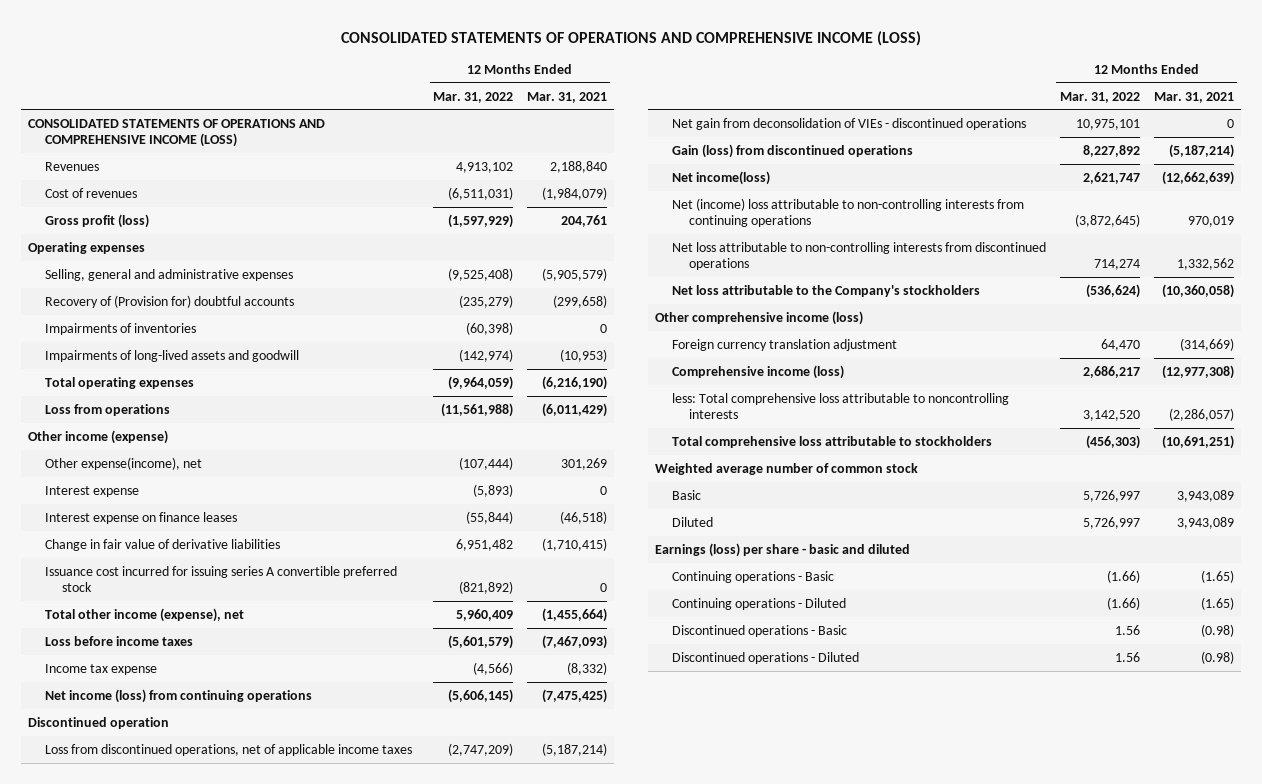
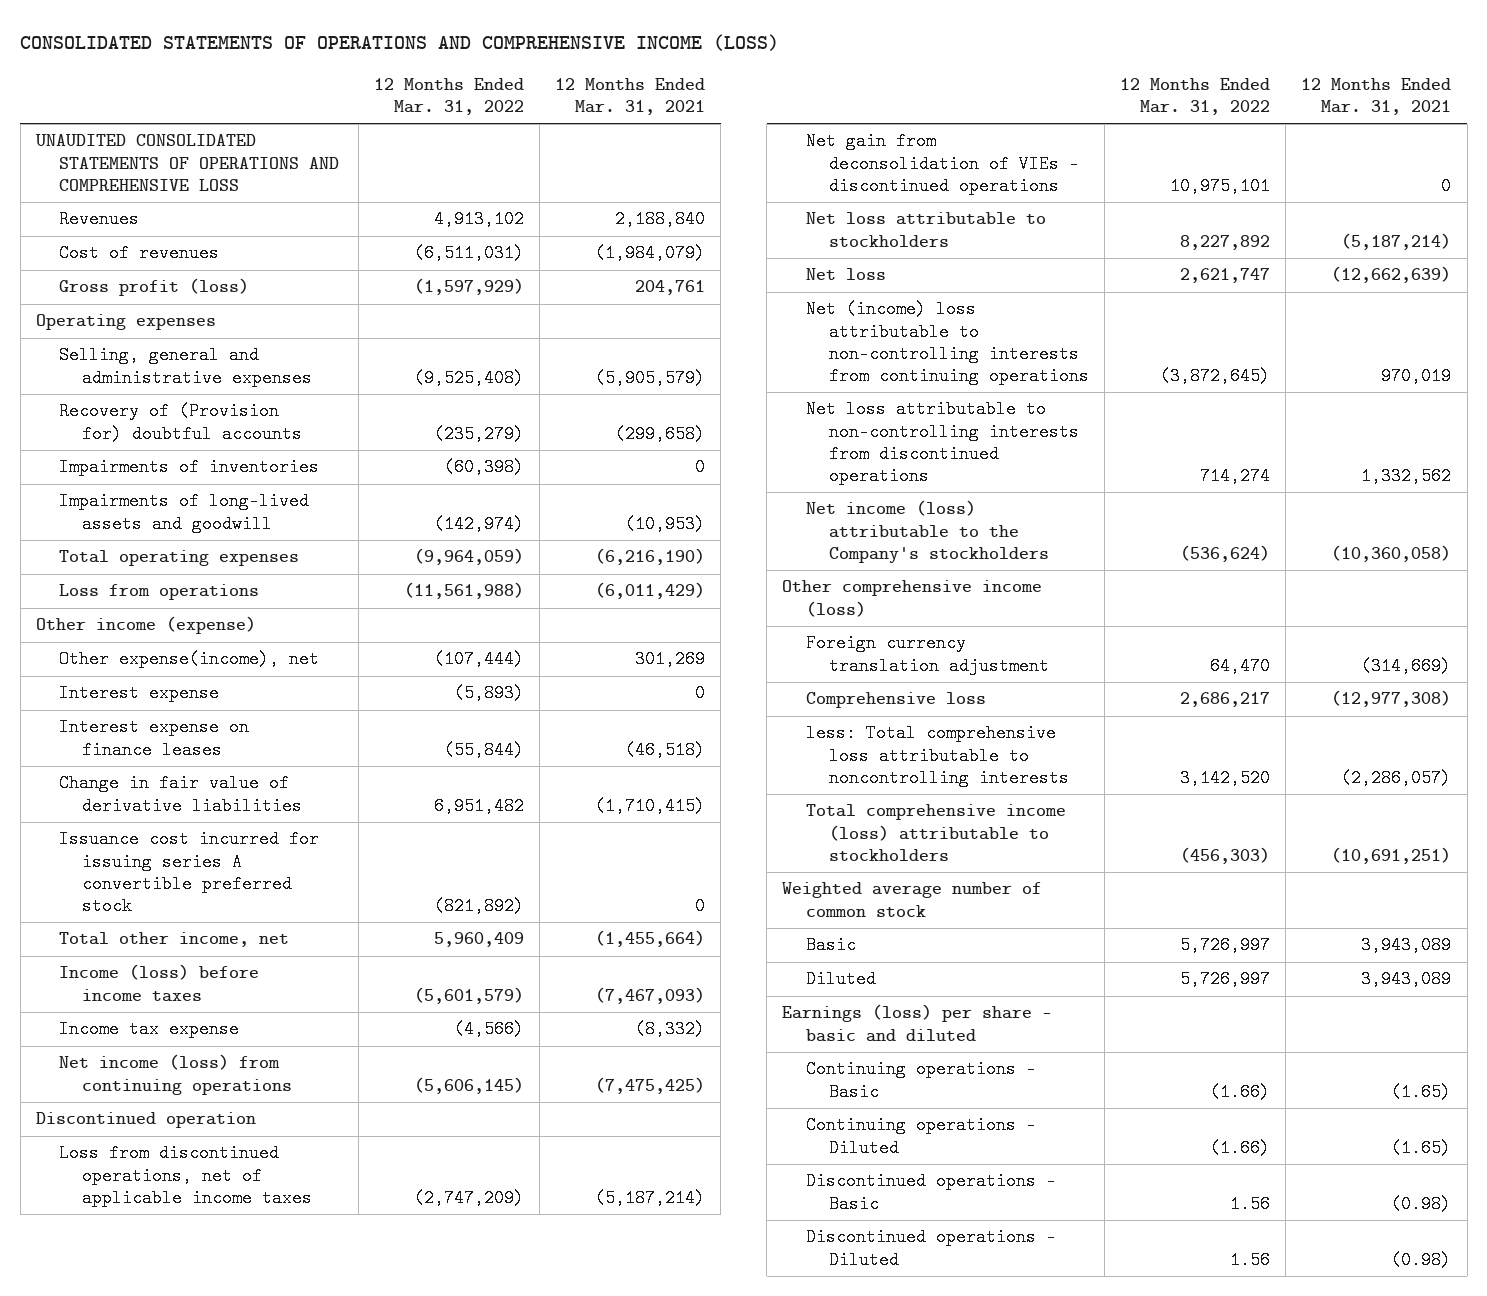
[28,118,326,147] CONSOLIDATED STATEMENTS OF OPERATIONS AND COMPREHENSIVE INCOME (LOSS) -> [34,134,340,191] UNAUDITED CONSOLIDATED STATEMENTS OF OPERATIONS AND COMPREHENSIVE LOSS
[45,607,245,622] Total other income (expense), net -> [59,932,290,948] Total other income, net
[45,635,194,646] Loss before income taxes -> [59,964,260,1002] Income (loss) before income taxes
[671,143,913,158] Gain (loss) from discontinued operations -> [805,212,1046,247] Net loss attributable to stockholders
[671,170,770,185] Net income(loss) -> [805,268,886,281] Net loss
[671,284,980,297] Net loss attributable to the Company's stockholders -> [805,500,1049,563] Net income (loss) attributable to the Company's stockholders
[671,364,844,379] Comprehensive income (loss) -> [805,692,986,709] Comprehensive loss
[671,435,992,448] Total comprehensive loss attributable to stockholders -> [805,804,1066,861] Total comprehensive income (loss) attributable to stockholders

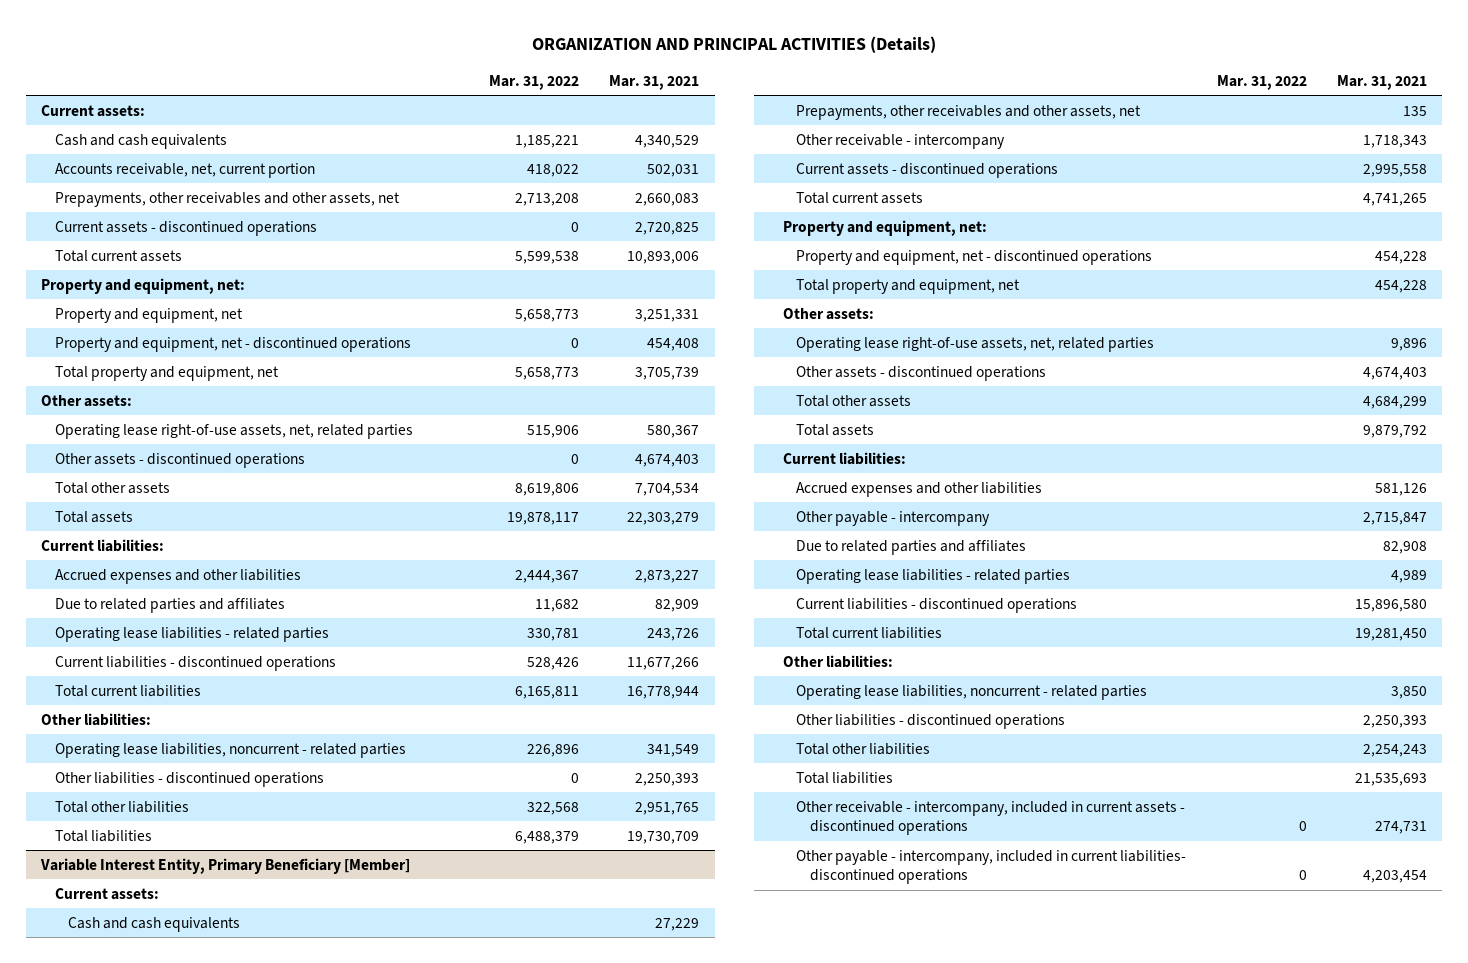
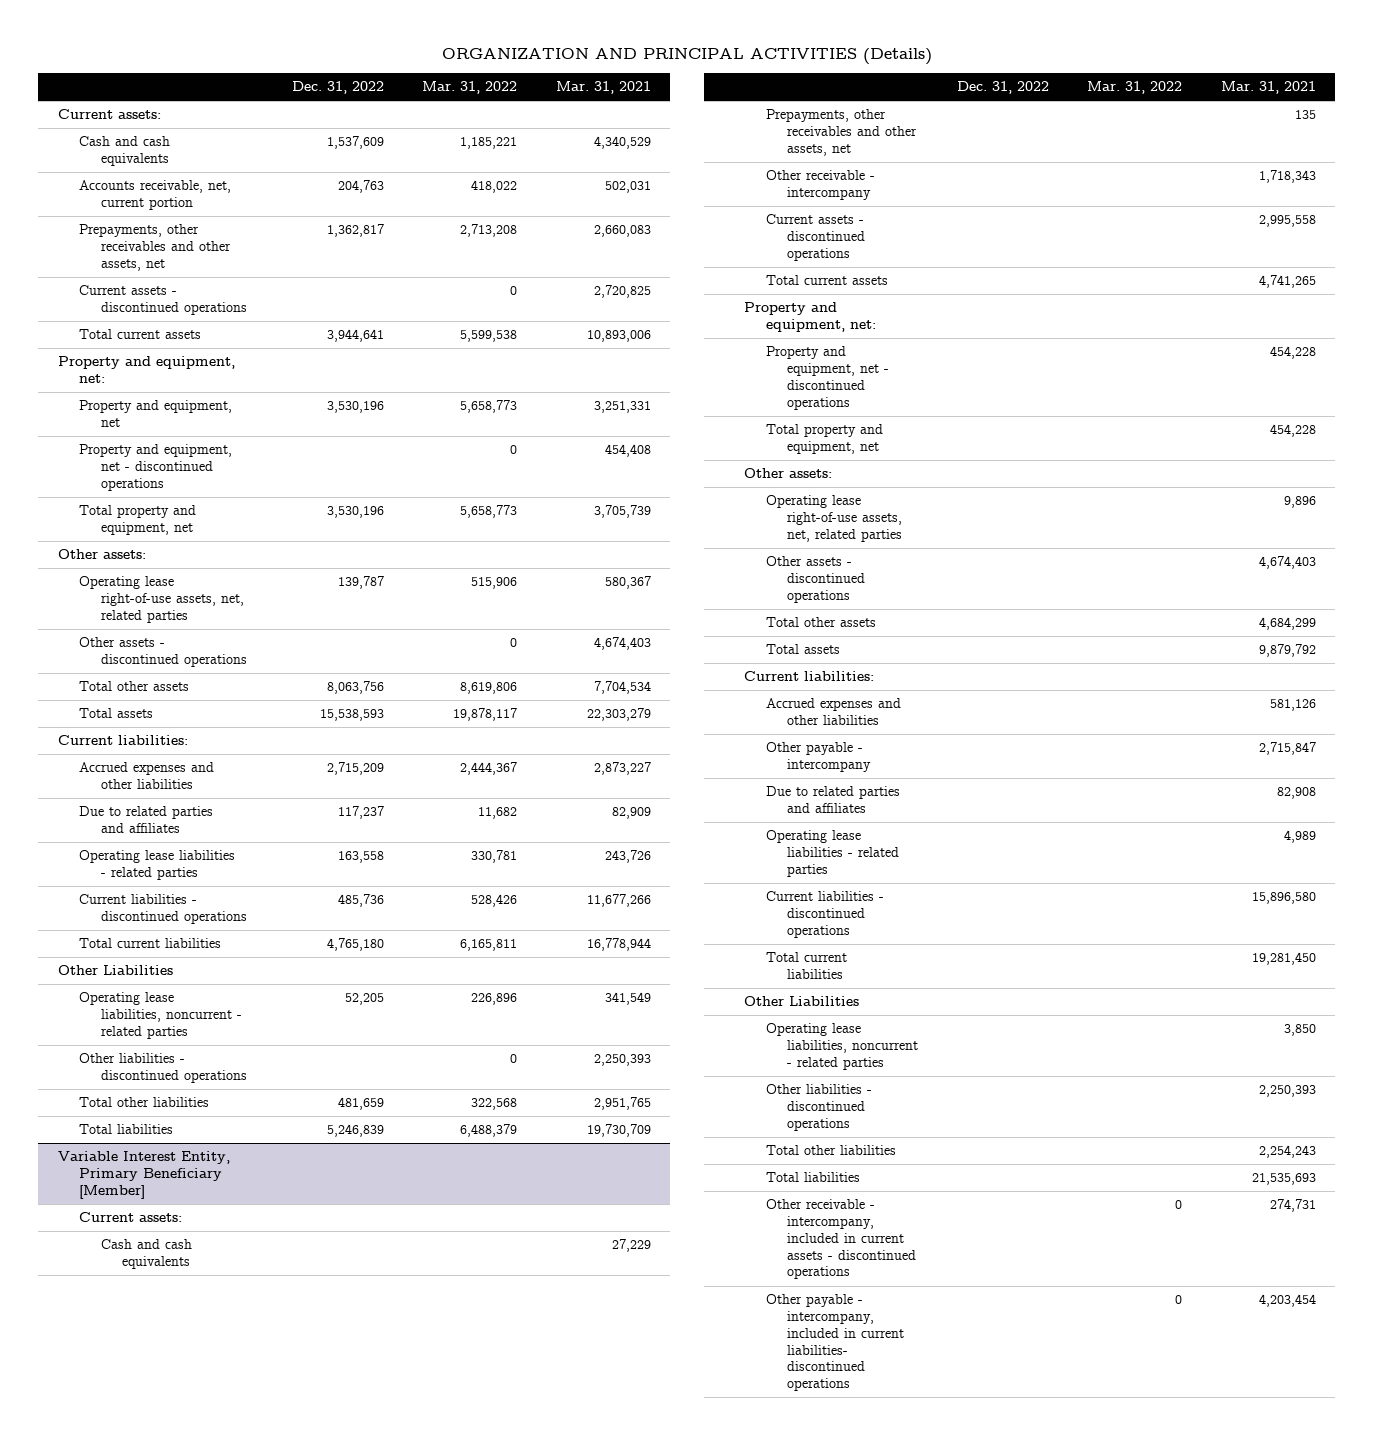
none -> [291,81,384,95] Dec. 31, 2022
[41,712,152,726] Other liabilities: -> [57,965,173,976] Other Liabilities
[782,654,893,668] Other liabilities: -> [744,996,860,1007] Other Liabilities

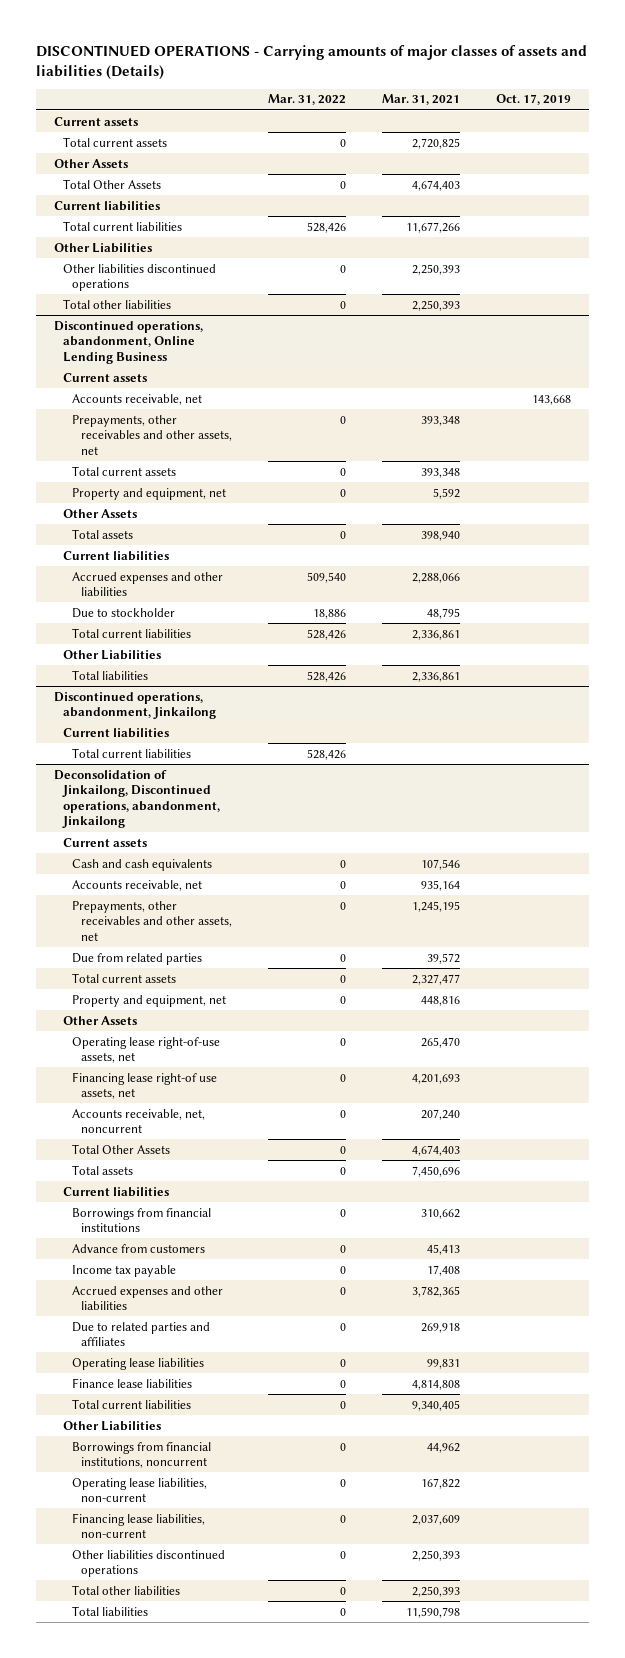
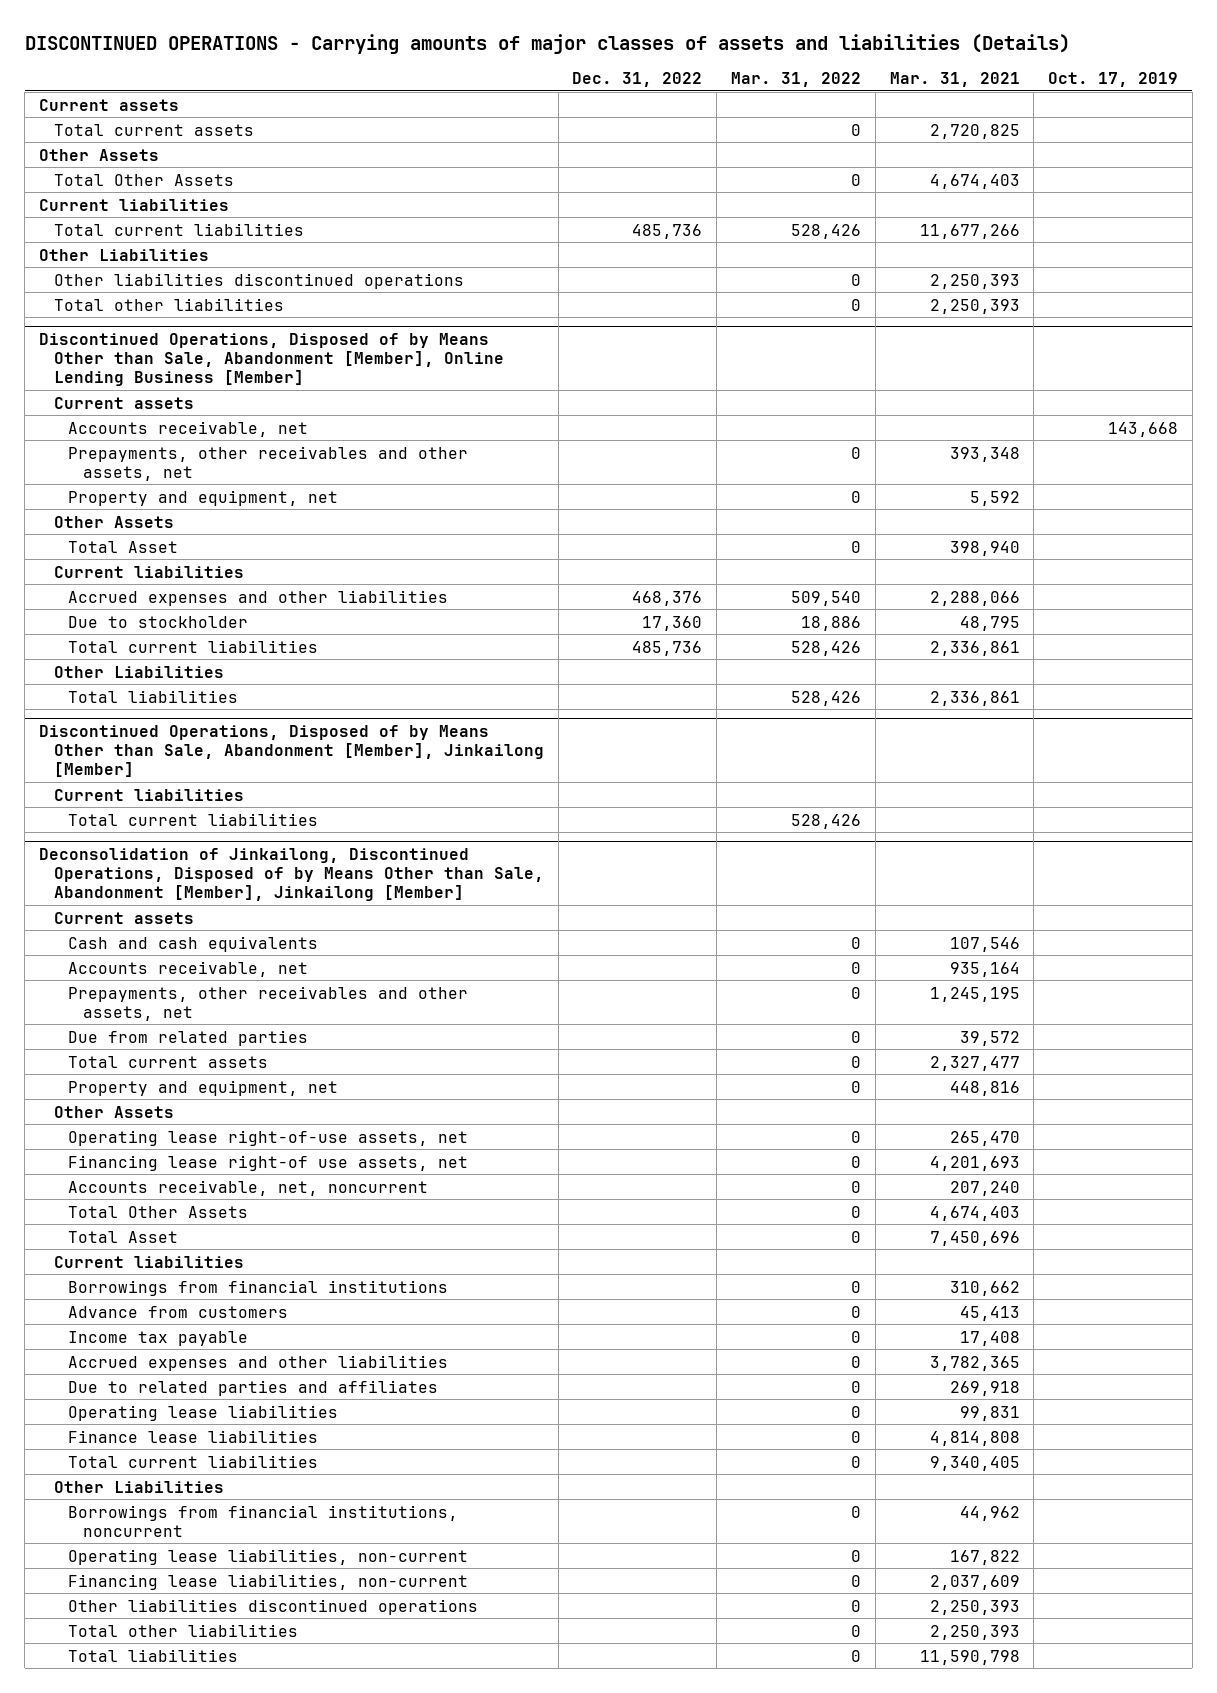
none -> [572,72,703,88] Dec. 31, 2022
[53,320,203,364] Discontinued operations, abandonment, Online Lending Business -> none
none -> [39,333,504,386] Discontinued Operations, Disposed of by Means Other than Sale, Abandonment [Member], Online Lending Business [Member]
[71,465,176,476] Total current assets -> none
[71,528,133,539] Total assets -> [68,540,179,553] Total Asset
[53,691,216,720] Discontinued operations, abandonment, Jinkailong -> none
none -> [39,725,544,777] Discontinued Operations, Disposed of by Means Other than Sale, Abandonment [Member], Jinkailong [Member]
[53,769,220,829] Deconsolidation of Jinkailong, Discontinued operations, abandonment, Jinkailong -> none
none -> [39,848,544,901] Deconsolidation of Jinkailong, Discontinued Operations, Disposed of by Means Other than Sale, Abandonment [Member], Jinkailong [Member]
[71,1164,133,1175] Total assets -> [68,1230,179,1243] Total Asset

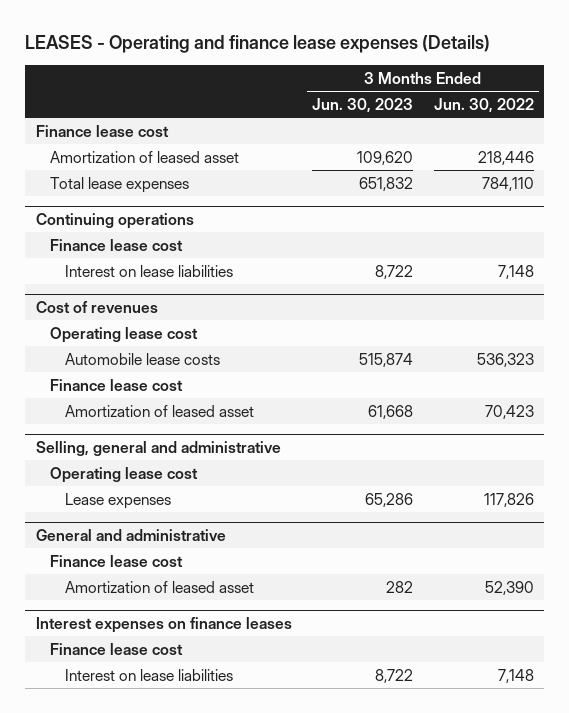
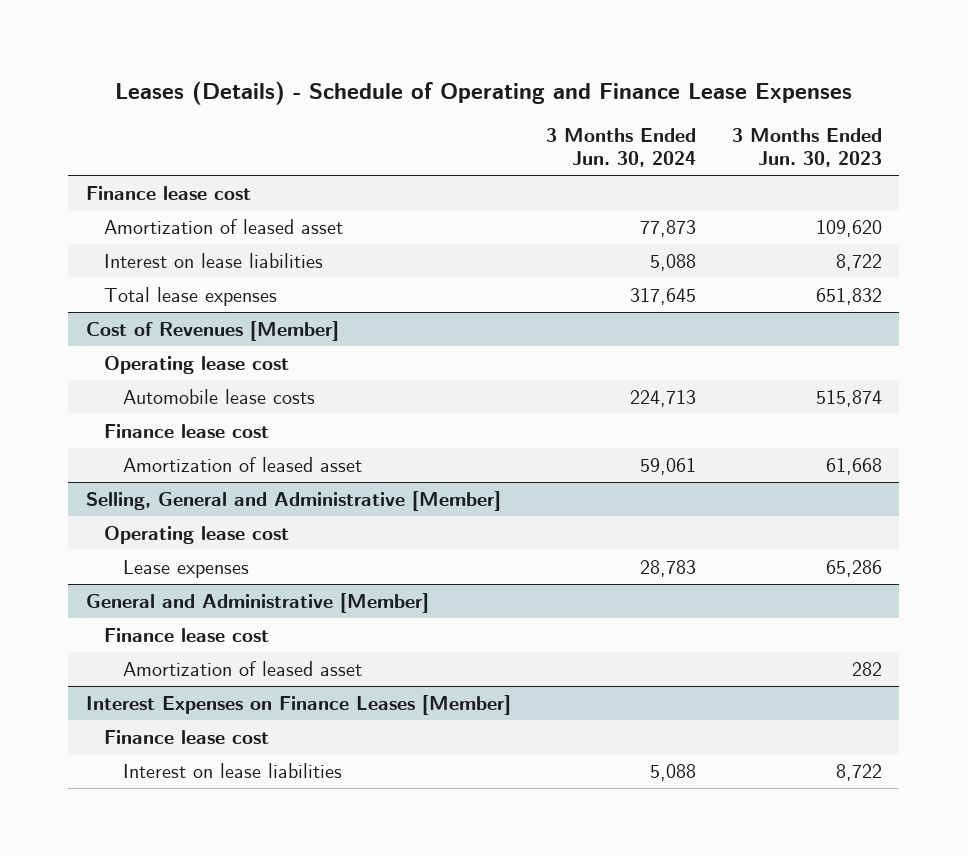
[25,35,491,54] LEASES - Operating and finance lease expenses (Details) -> [114,80,852,105] Leases (Details) - Schedule of Operating and Finance Lease Expenses
[433,98,534,114] Jun. 30, 2022 -> none
none -> [546,128,697,168] 3 Months Ended Jun. 30, 2024
[35,212,194,229] Continuing operations -> none
[50,238,184,251] Finance lease cost -> none
[50,176,190,193] Total lease expenses -> [104,286,278,306] Total lease expenses
[35,300,158,313] Cost of revenues -> [85,320,339,341] Cost of Revenues [Member]
[35,440,281,456] Selling, general and administrative -> [85,490,501,511] Selling, General and Administrative [Member]
[35,528,226,541] General and administrative -> [85,592,429,613] General and Administrative [Member]
[35,616,292,633] Interest expenses on finance leases -> [85,694,511,715] Interest Expenses on Finance Leases [Member]

